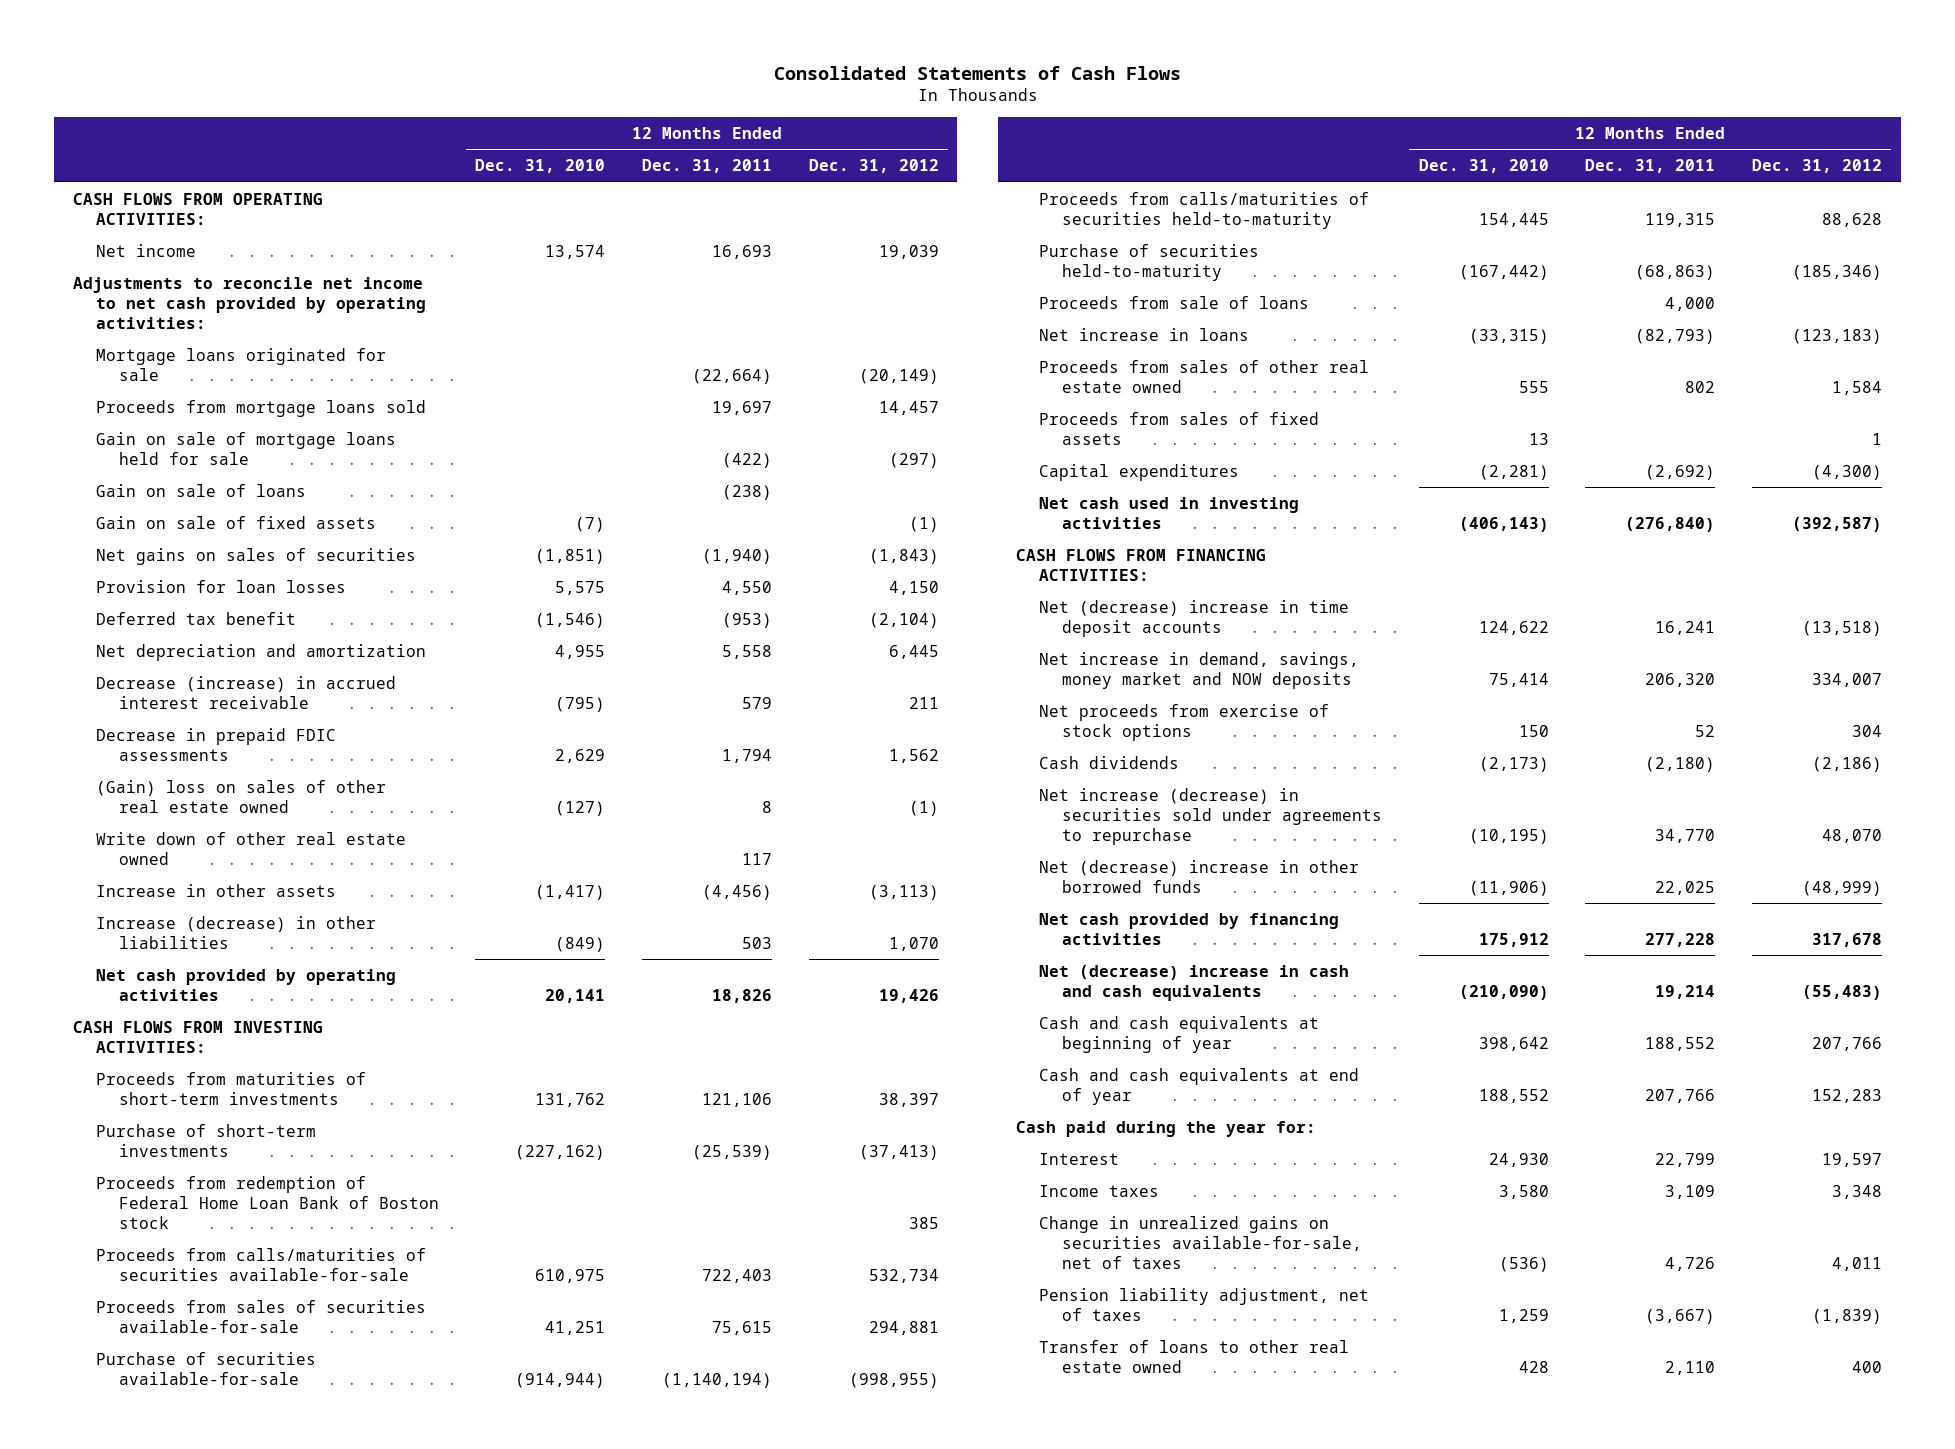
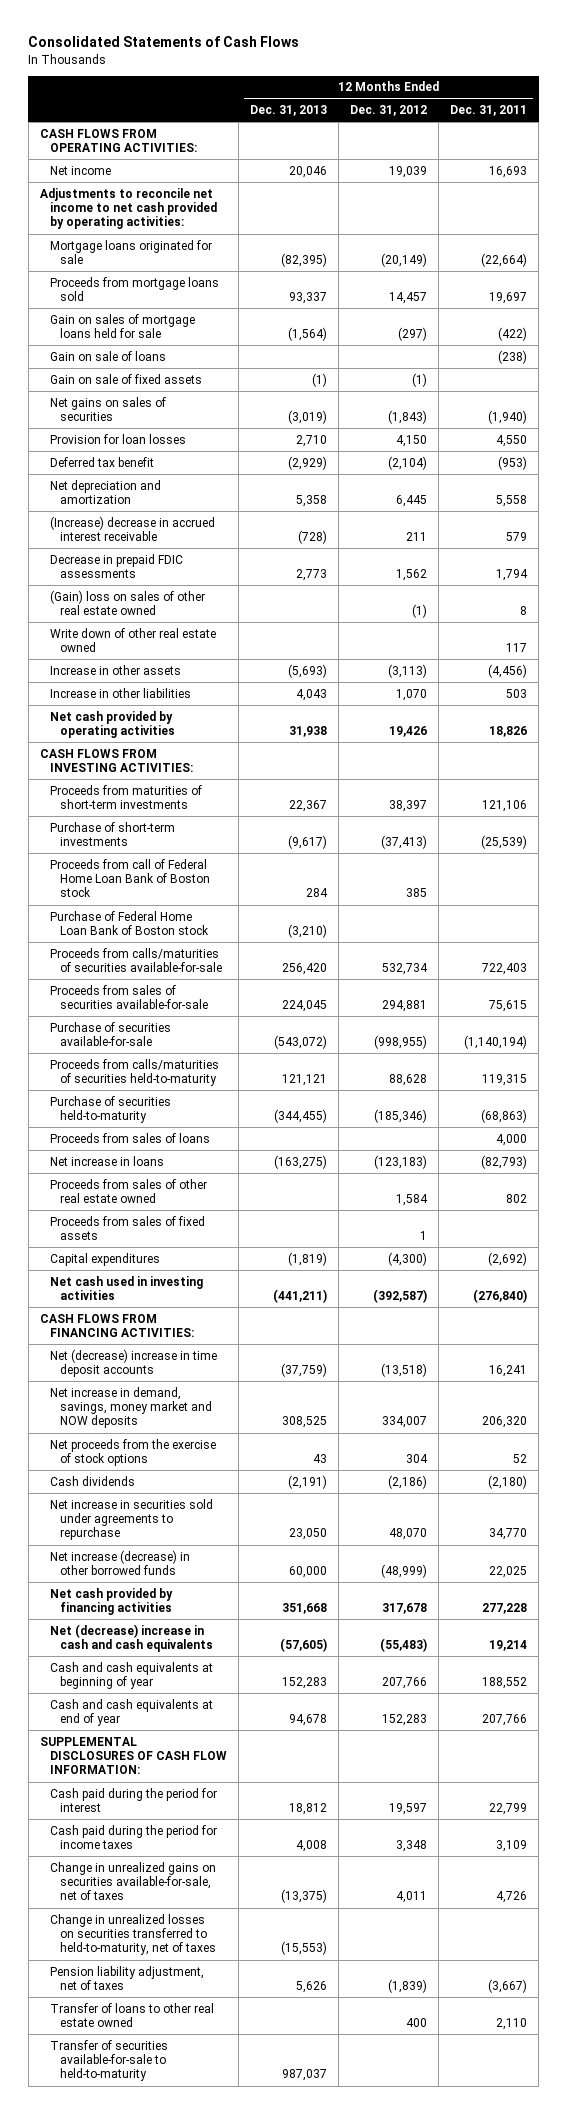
[475,159,606,174] Dec. 31, 2010 -> none
none -> [249,105,327,117] Dec. 31, 2013
[95,431,396,465] Gain on sale of mortgage loans held for sale -> [49,313,195,339] Gain on sales of mortgage loans held for sale
[95,675,396,709] Decrease (increase) in accrued interest receivable -> [49,515,215,542] (Increase) decrease in accrued interest receivable
[95,915,376,949] Increase (decrease) in other liabilities -> [49,687,191,698] Increase in other liabilities
[95,1175,439,1229] Proceeds from redemption of Federal Home Loan Bank of Boston stock -> [49,858,210,898] Proceeds from call of Federal Home Loan Bank of Boston stock
none -> [49,910,209,936] Purchase of Federal Home Loan Bank of Boston stock
[1038,295,1309,309] Proceeds from sale of loans -> [49,1132,210,1143] Proceeds from sales of loans
[1038,703,1329,741] Net proceeds from exercise of stock options -> [49,1438,216,1467] Net proceeds from the exercise of stock options
[1038,787,1382,845] Net increase (decrease) in securities sold under agreements to repurchase -> [49,1498,213,1541] Net increase in securities sold under agreements to repurchase
[1038,859,1359,893] Net (decrease) increase in other borrowed funds -> [49,1549,190,1576] Net increase (decrease) in other borrowed funds
[1016,1120,1317,1137] Cash paid during the year for: -> none
none -> [39,1736,227,1775] SUPPLEMENTAL DISCLOSURES OF CASH FLOW INFORMATION:
[1038,1152,1119,1165] Interest -> [49,1787,217,1813] Cash paid during the period for interest
[1038,1184,1159,1197] Income taxes -> [49,1824,217,1850] Cash paid during the period for income taxes
none -> [49,1913,216,1956] Change in unrealized losses on securities transferred to held-to-maturity, net of taxes
none -> [49,2039,168,2082] Transfer of securities available-for-sale to held-to-maturity

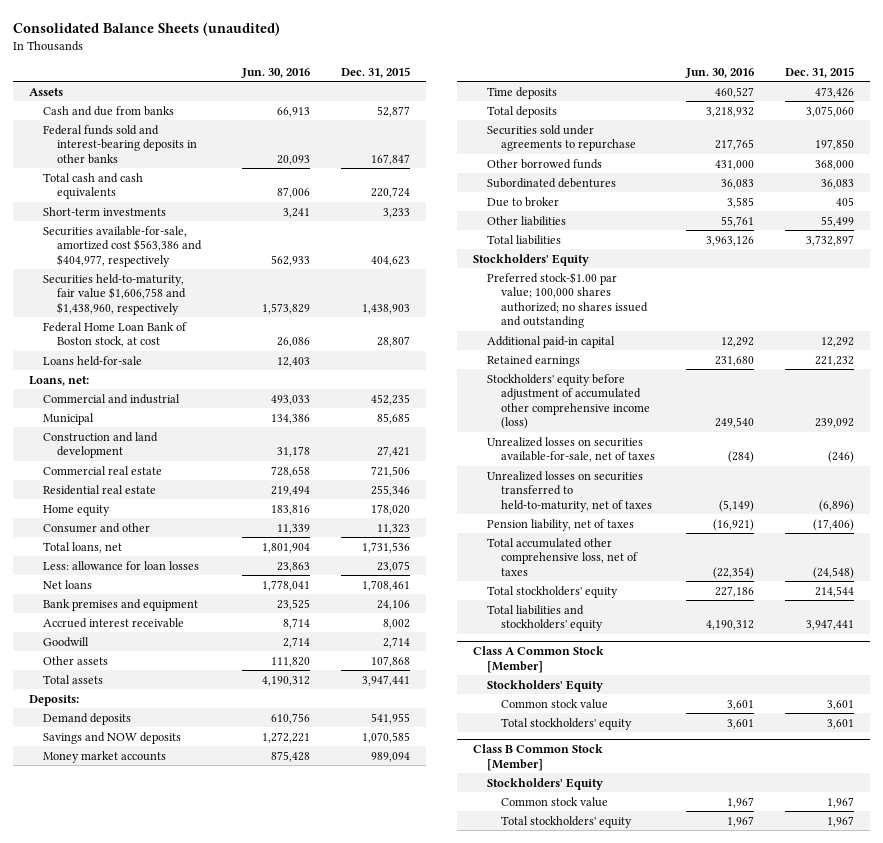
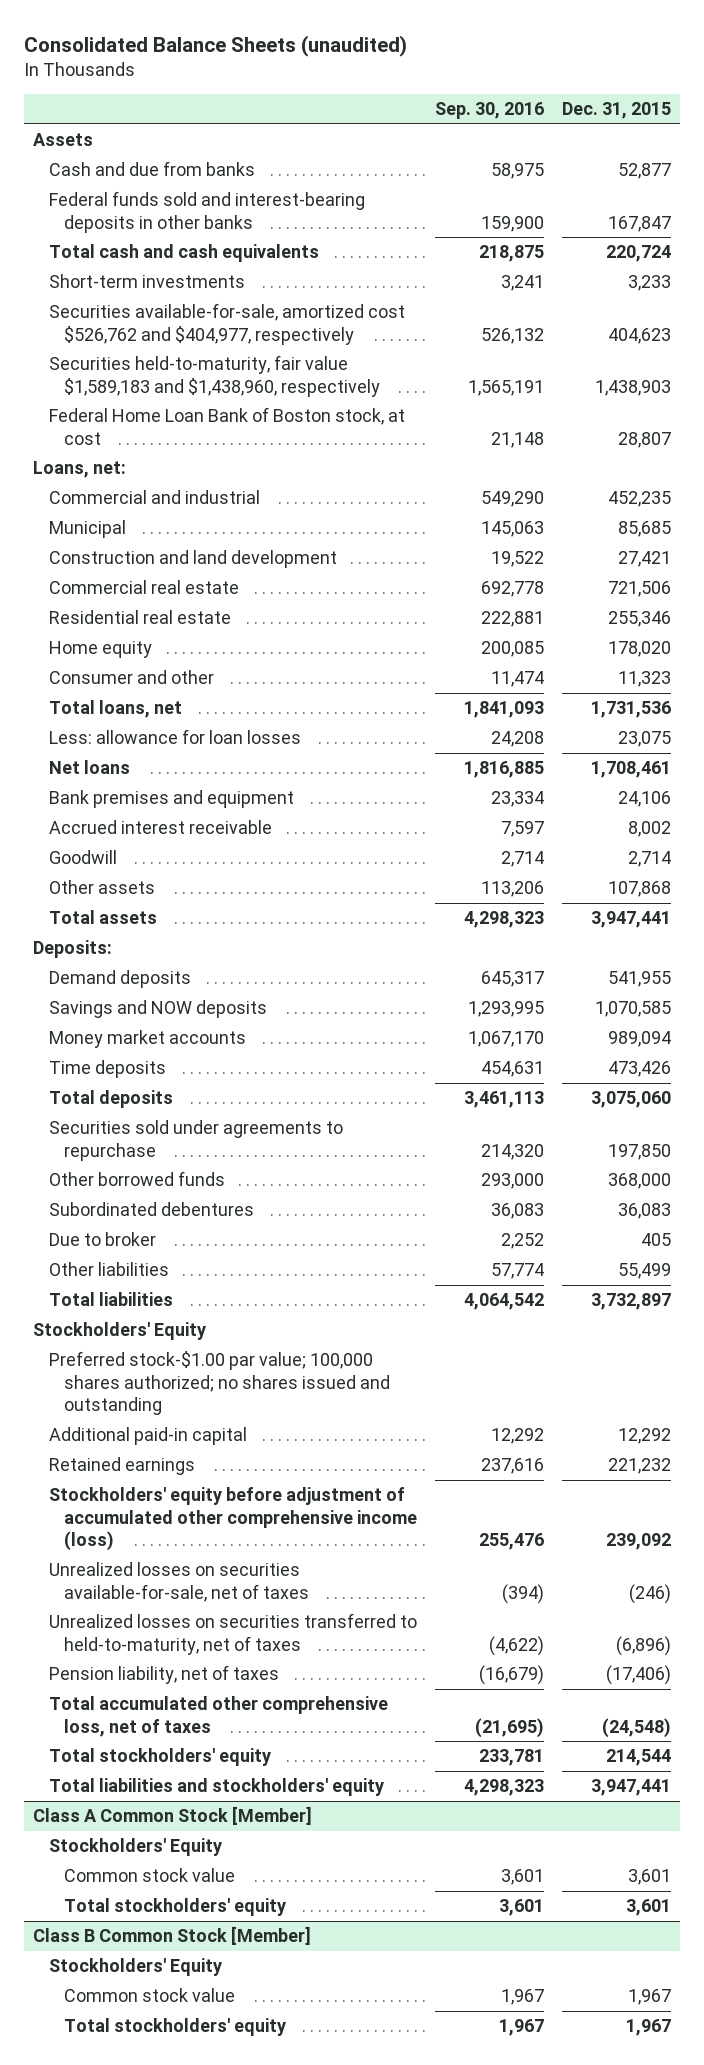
[241,68,311,79] Jun. 30, 2016 -> none
none -> [434,102,544,120] Sep. 30, 2016
[42,225,202,267] Securities available-for-sale, amortized cost $563,386 and $404,977, respectively -> [48,303,405,345] Securities available-for-sale, amortized cost $526,762 and $404,977, respectively
[42,273,186,315] Securities held-to-maturity, fair value $1,606,758 and $1,438,960, respectively -> [48,355,381,397] Securities held-to-maturity, fair value $1,589,183 and $1,438,960, respectively
[42,355,142,366] Loans held-for-sale -> none

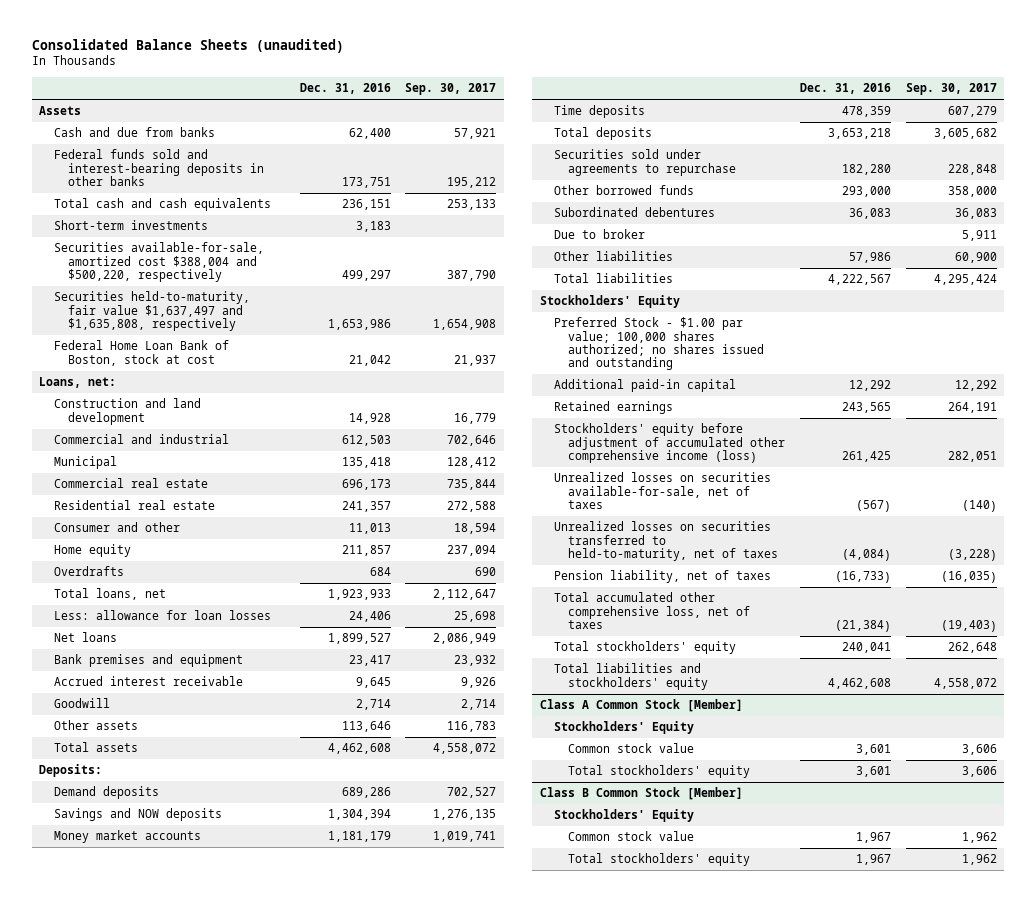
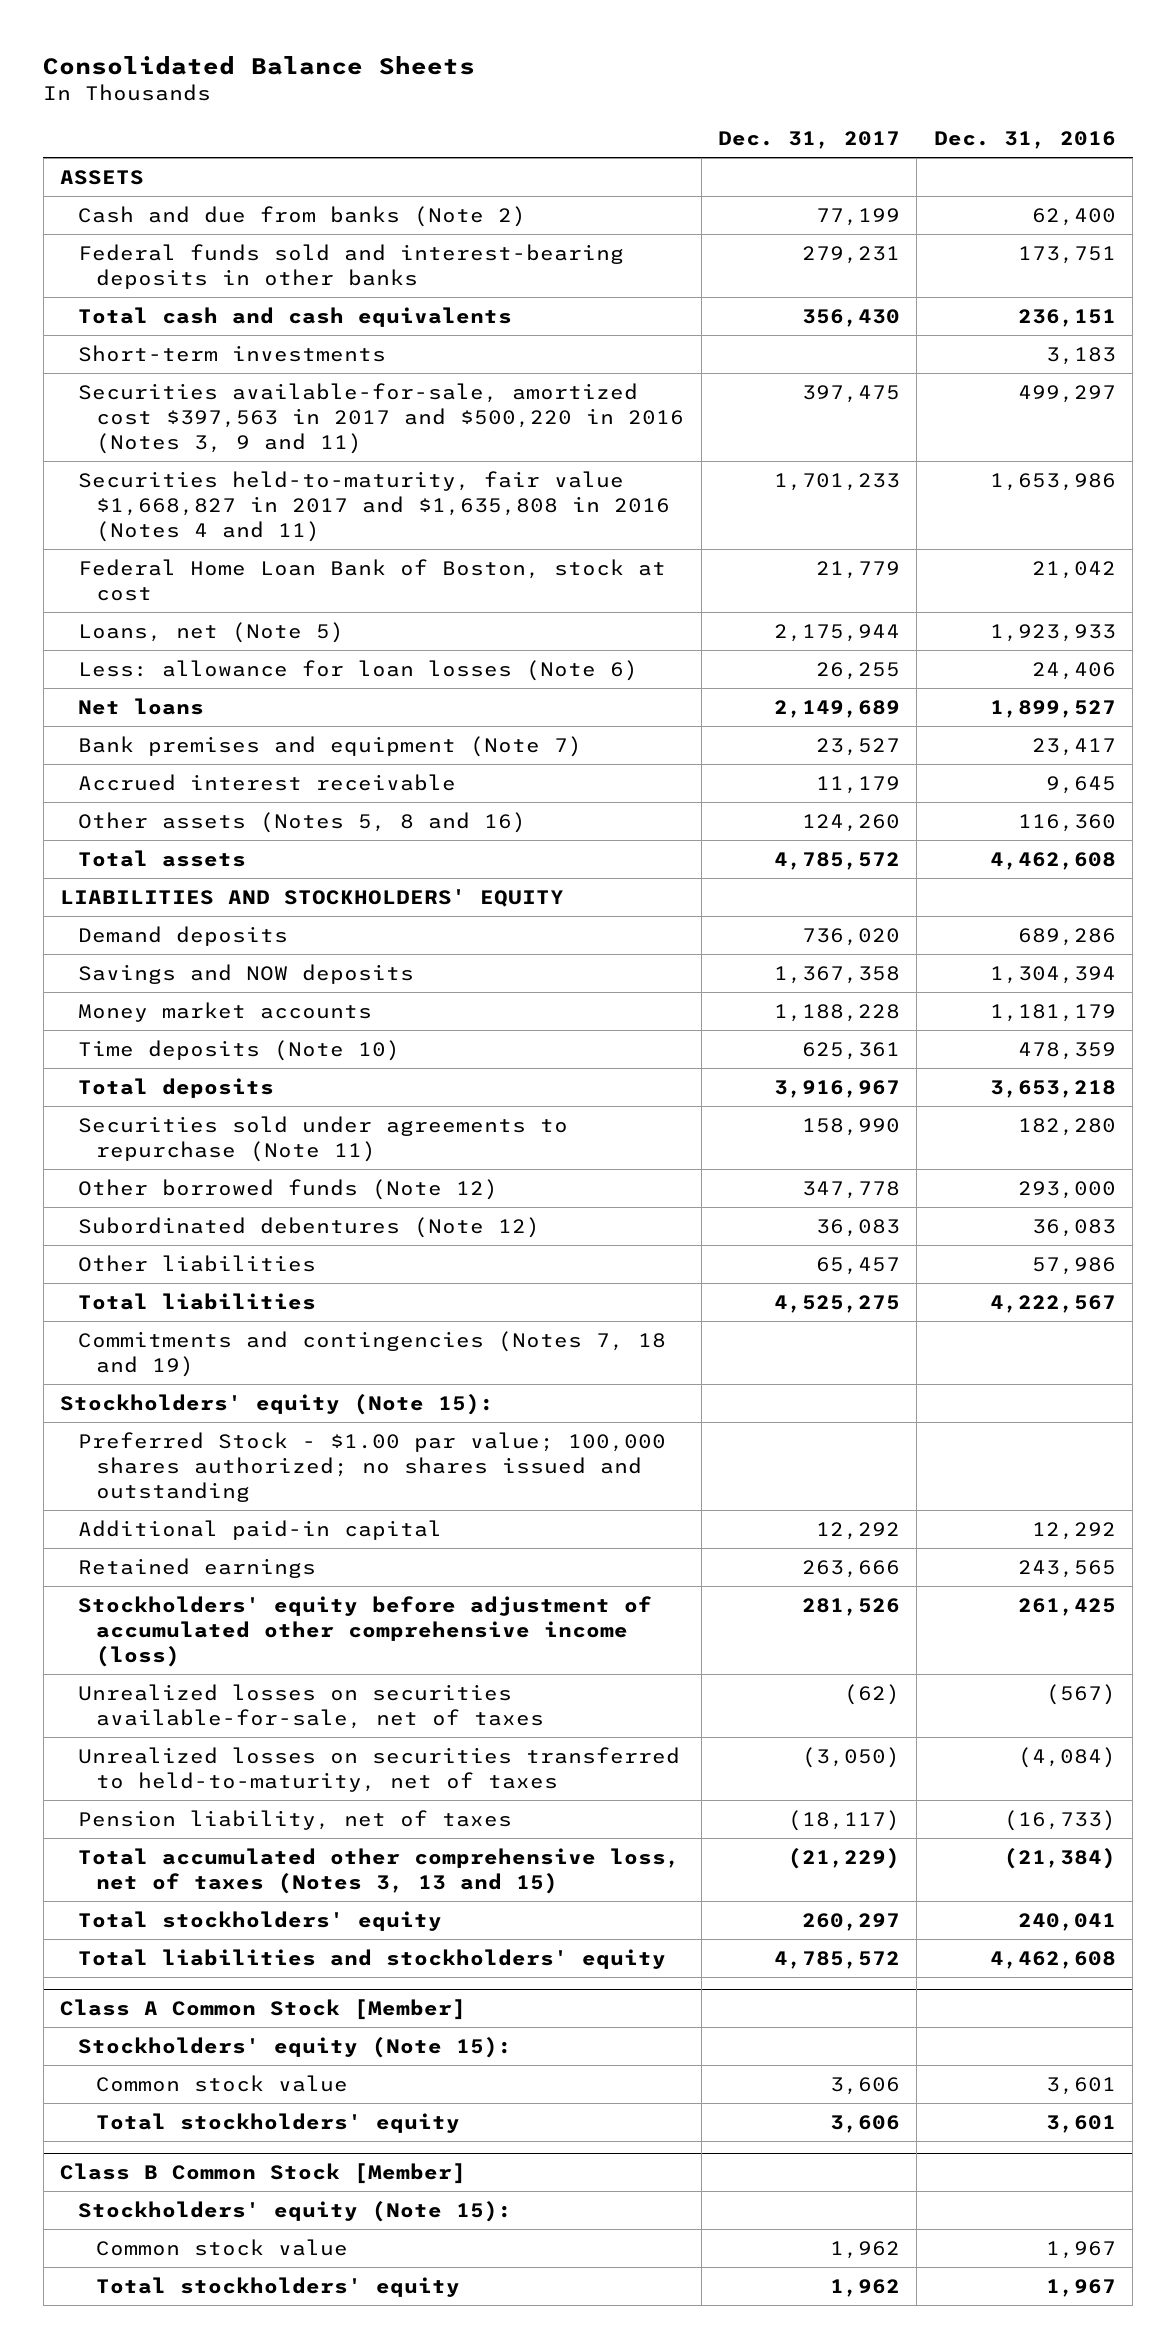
[32,38,345,53] Consolidated Balance Sheets (unaudited) -> [43,55,476,75] Consolidated Balance Sheets
[405,83,497,96] Sep. 30, 2017 -> none
none -> [718,131,901,150] Dec. 31, 2017
[39,106,82,116] Assets -> [60,169,145,185] ASSETS
[53,127,215,138] Cash and due from banks -> [78,205,527,227] Cash and due from banks (Note 2)
[53,242,264,283] Securities available-for-sale, amortized cost $388,004 and $500,220, respectively -> [78,382,685,455] Securities available-for-sale, amortized cost $397,563 in 2017 and $500,220 in 2016 (Notes 3, 9 and 11)
[53,291,250,332] Securities held-to-maturity, fair value $1,637,497 and $1,635,808, respectively -> [78,470,671,543] Securities held-to-maturity, fair value $1,668,827 in 2017 and $1,635,808 in 2016 (Notes 4 and 11)
[39,377,117,389] Loans, net: -> none
[53,398,201,425] Construction and land development -> none
[53,434,229,445] Commercial and industrial -> none
[53,456,117,470] Municipal -> none
[53,478,208,489] Commercial real estate -> none
[53,500,215,511] Residential real estate -> none
[53,522,180,533] Consumer and other -> none
[53,544,131,558] Home equity -> none
[53,566,124,577] Overdrafts -> none
[53,588,166,601] Total loans, net -> [78,621,345,643] Loans, net (Note 5)
[53,610,271,621] Less: allowance for loan losses -> [78,659,639,681] Less: allowance for loan losses (Note 6)
[53,654,243,668] Bank premises and equipment -> [78,735,583,757] Bank premises and equipment (Note 7)
[53,698,110,709] Goodwill -> none
[53,720,138,731] Other assets -> [78,811,527,833] Other assets (Notes 5, 8 and 16)
[341,721,391,733] 113,646 -> [1017,813,1116,832] 116,360
[39,764,103,778] Deposits: -> none
none -> [60,888,565,907] LIABILITIES AND STOCKHOLDERS' EQUITY
[553,105,645,119] Time deposits -> [78,1039,401,1061] Time deposits (Note 10)
[553,229,645,240] Due to broker -> none
[553,149,737,176] Securities sold under agreements to repurchase -> [78,1115,569,1163] Securities sold under agreements to repurchase (Note 11)
[553,185,694,196] Other borrowed funds -> [78,1178,499,1200] Other borrowed funds (Note 12)
[553,207,715,218] Subordinated debentures -> [78,1216,541,1238] Subordinated debentures (Note 12)
none -> [78,1330,667,1378] Commitments and contingencies (Notes 7, 18 and 19)
[539,295,680,309] Stockholders' Equity -> [60,1393,495,1415] Stockholders' equity (Note 15):
[553,592,751,630] Total accumulated other comprehensive loss, net of taxes -> [78,1847,681,1895] Total accumulated other comprehensive loss, net of taxes (Notes 3, 13 and 15)
[553,721,694,735] Stockholders' Equity -> [78,2036,513,2058] Stockholders' equity (Note 15):
[553,809,694,823] Stockholders' Equity -> [78,2200,513,2222] Stockholders' equity (Note 15):

